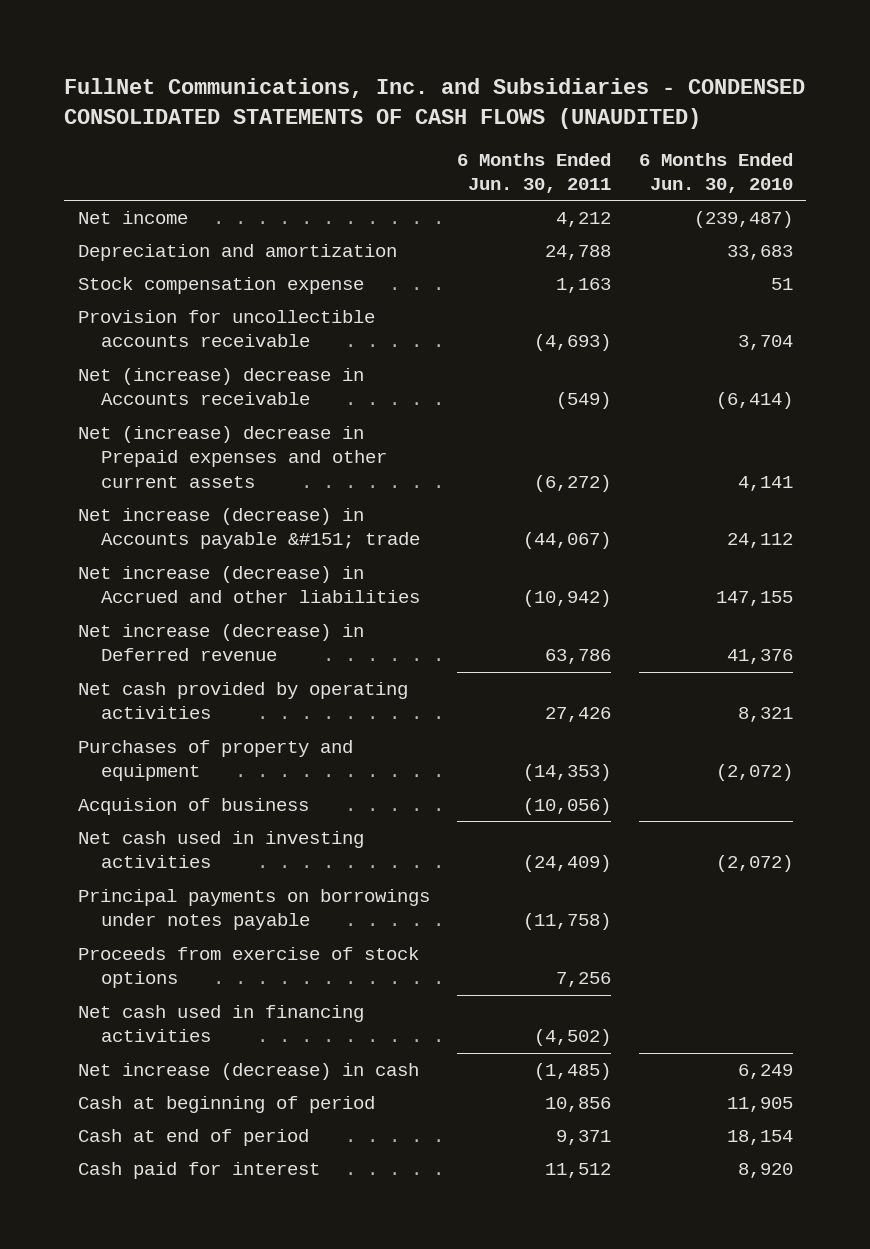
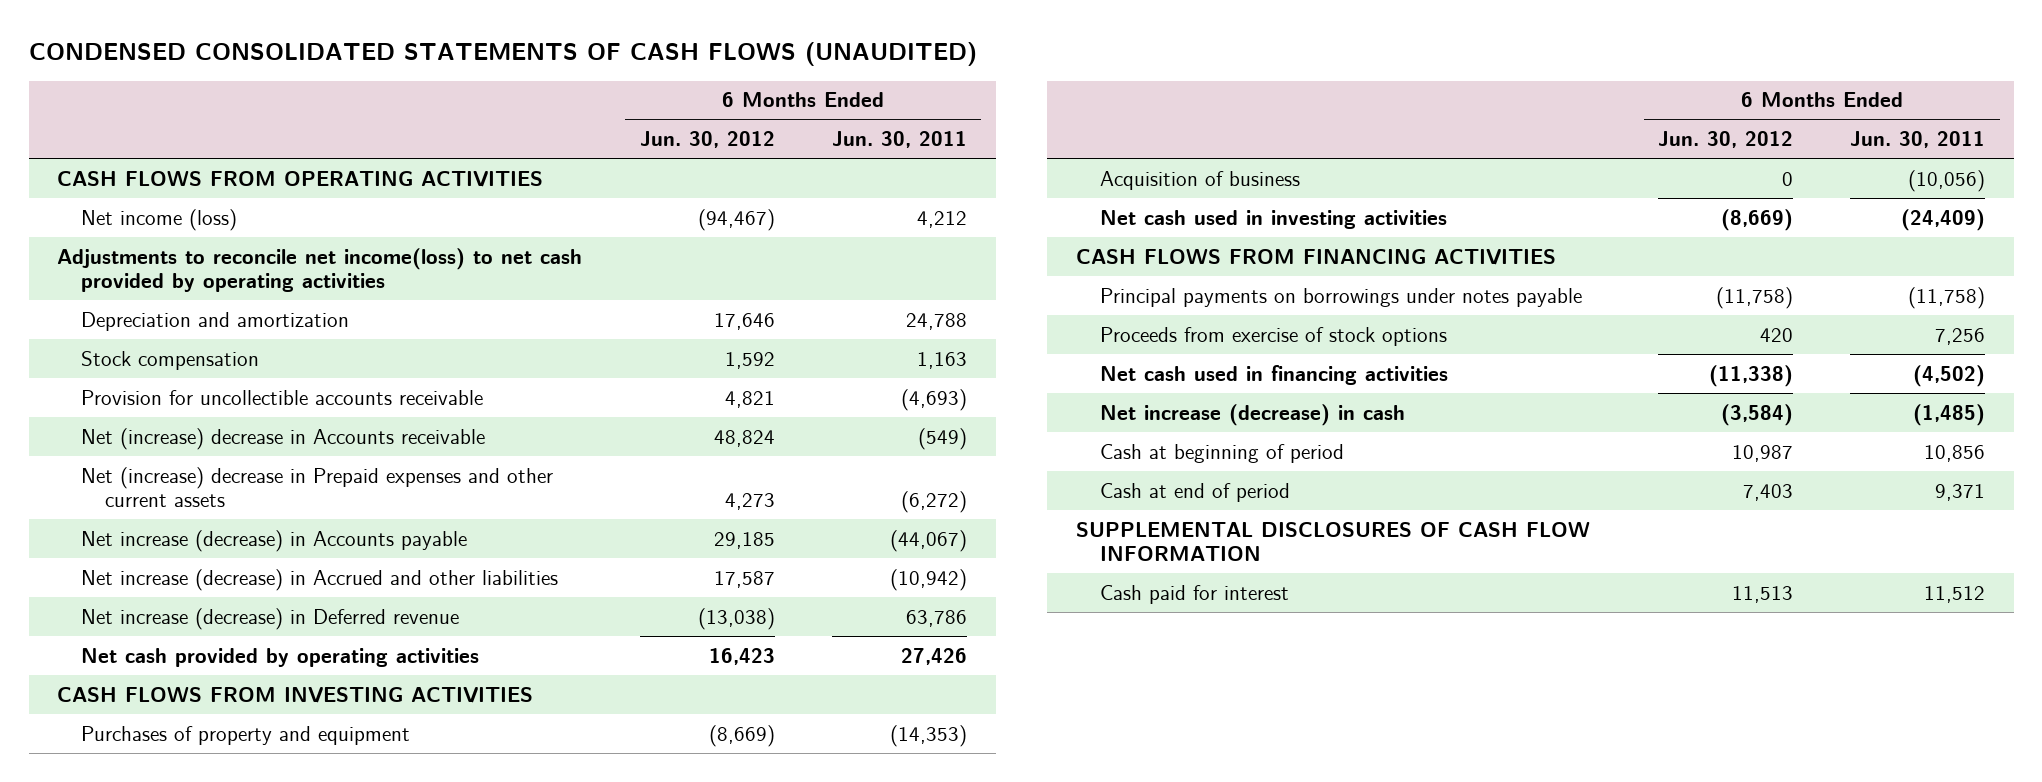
[64,77,806,129] FullNet Communications, Inc. and Subsidiaries - CONDENSED CONSOLIDATED STATEMENTS OF CASH FLOWS (UNAUDITED) -> [28,42,977,67] CONDENSED CONSOLIDATED STATEMENTS OF CASH FLOWS (UNAUDITED)
[638,152,793,194] 6 Months Ended Jun. 30, 2010 -> none
none -> [639,131,775,149] Jun. 30, 2012
none -> [57,170,544,187] CASH FLOWS FROM OPERATING ACTIVITIES
[77,210,188,224] Net income -> [81,208,238,231] Net income (loss)
none -> [57,247,583,293] Adjustments to reconcile net income(loss) to net cash provided by operating activities
[77,276,364,294] Stock compensation expense -> [81,350,260,370] Stock compensation
[77,507,420,550] Net increase (decrease) in Accounts payable &#151; trade -> [81,529,468,552] Net increase (decrease) in Accounts payable
none -> [57,686,534,703] CASH FLOWS FROM INVESTING ACTIVITIES
[77,797,309,815] Acquision of business -> [1099,170,1300,190] Acquisition of business
none -> [1075,248,1556,265] CASH FLOWS FROM FINANCING ACTIVITIES
none -> [1075,521,1590,562] SUPPLEMENTAL DISCLOSURES OF CASH FLOW INFORMATION

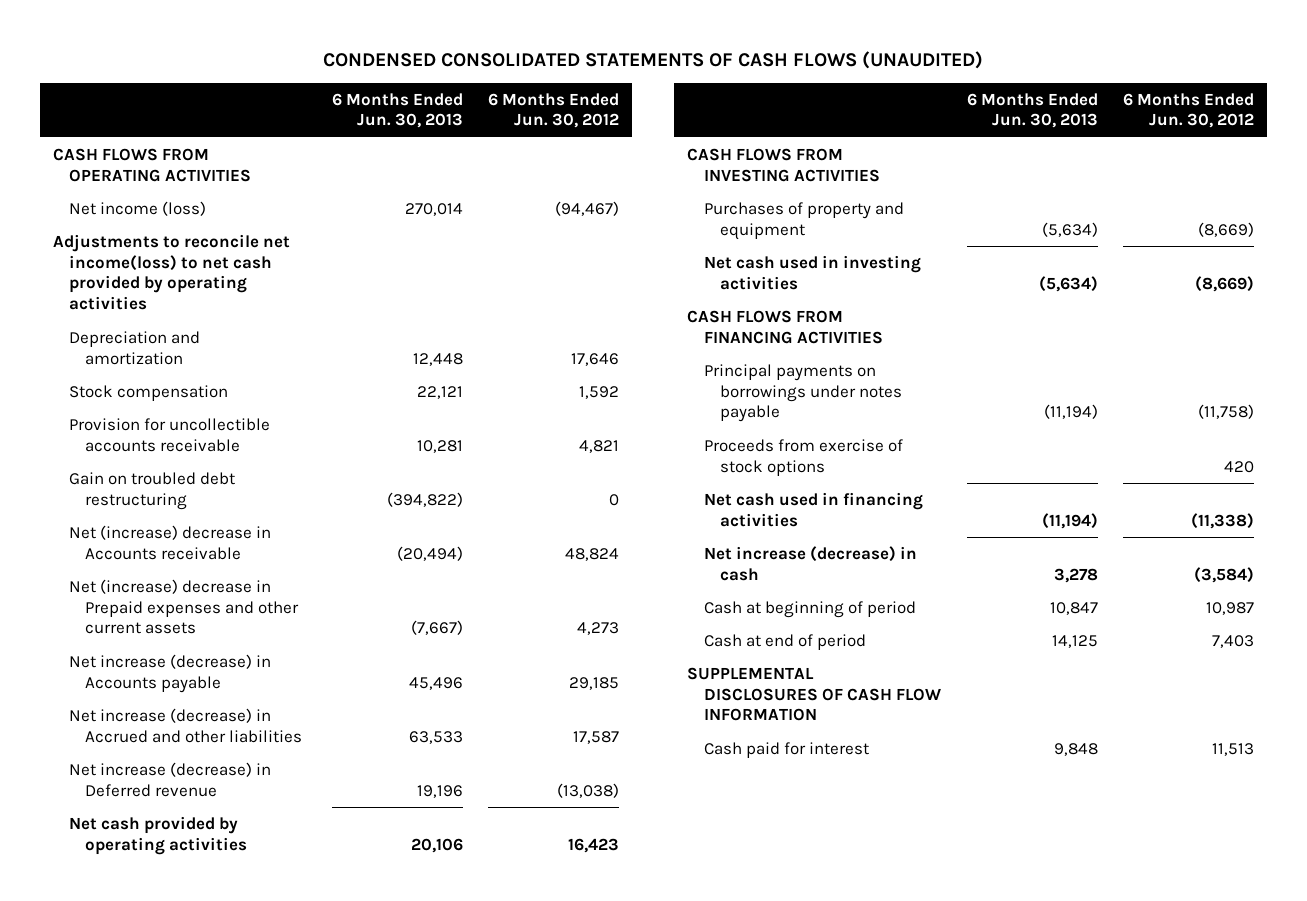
[831,131,967,149] Jun. 30, 2011 -> none
none -> [331,92,463,129] 6 Months Ended Jun. 30, 2013
none -> [68,471,235,510] Gain on troubled debt restructuring
[1099,170,1300,190] Acquisition of business -> none

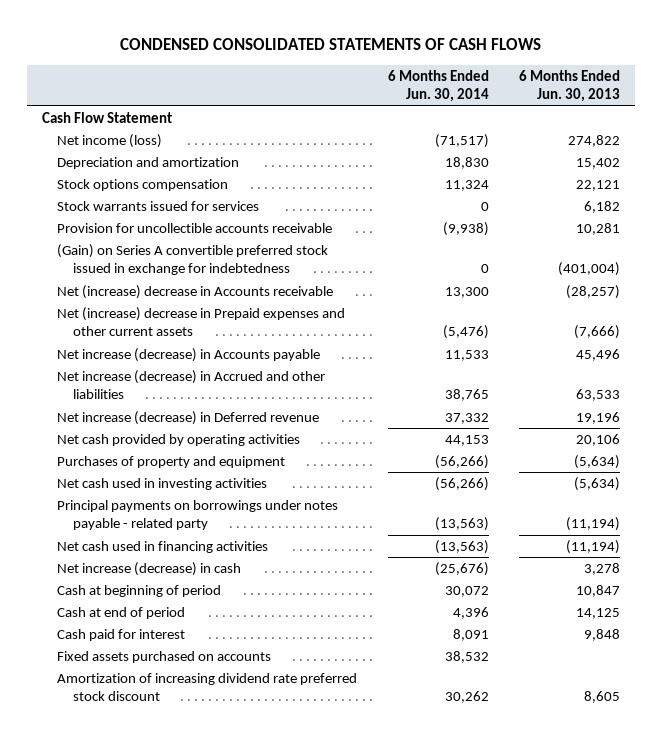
[323,50,984,69] CONDENSED CONSOLIDATED STATEMENTS OF CASH FLOWS (UNAUDITED) -> [120,38,542,51] CONDENSED CONSOLIDATED STATEMENTS OF CASH FLOWS
[488,92,620,129] 6 Months Ended Jun. 30, 2012 -> none
none -> [387,70,489,103] 6 Months Ended Jun. 30, 2014
[52,147,251,182] CASH FLOWS FROM OPERATING ACTIVITIES -> none
[52,233,290,311] Adjustments to reconcile net income(loss) to net cash provided by operating activities -> none
none -> [42,112,173,124] Cash Flow Statement
[404,202,463,216] 270,014 -> [568,135,621,148] 274,822
[412,352,463,366] 12,448 -> [576,158,621,170] 15,402
[68,384,228,401] Stock compensation -> [57,179,229,192] Stock options compensation
none -> [57,201,260,212] Stock warrants issued for services
[68,471,235,510] Gain on troubled debt restructuring -> none
none -> [57,244,329,276] (Gain) on Series A convertible preferred stock issued in exchange for indebtedness
[396,545,463,561] (20,494) -> [566,285,621,300] (28,257)
[410,620,463,636] (7,667) -> [574,325,621,340] (7,666)
[687,147,880,182] CASH FLOWS FROM INVESTING ACTIVITIES -> none
[687,309,883,344] CASH FLOWS FROM FINANCING ACTIVITIES -> none
[703,438,903,476] Proceeds from exercise of stock options -> none
[703,363,903,423] Principal payments on borrowings under notes payable -> [57,500,339,531] Principal payments on borrowings under notes payable - related party
[687,666,941,722] SUPPLEMENTAL DISCLOSURES OF CASH FLOW INFORMATION -> none
none -> [57,651,272,664] Fixed assets purchased on accounts
none -> [57,673,358,702] Amortization of increasing dividend rate preferred stock discount

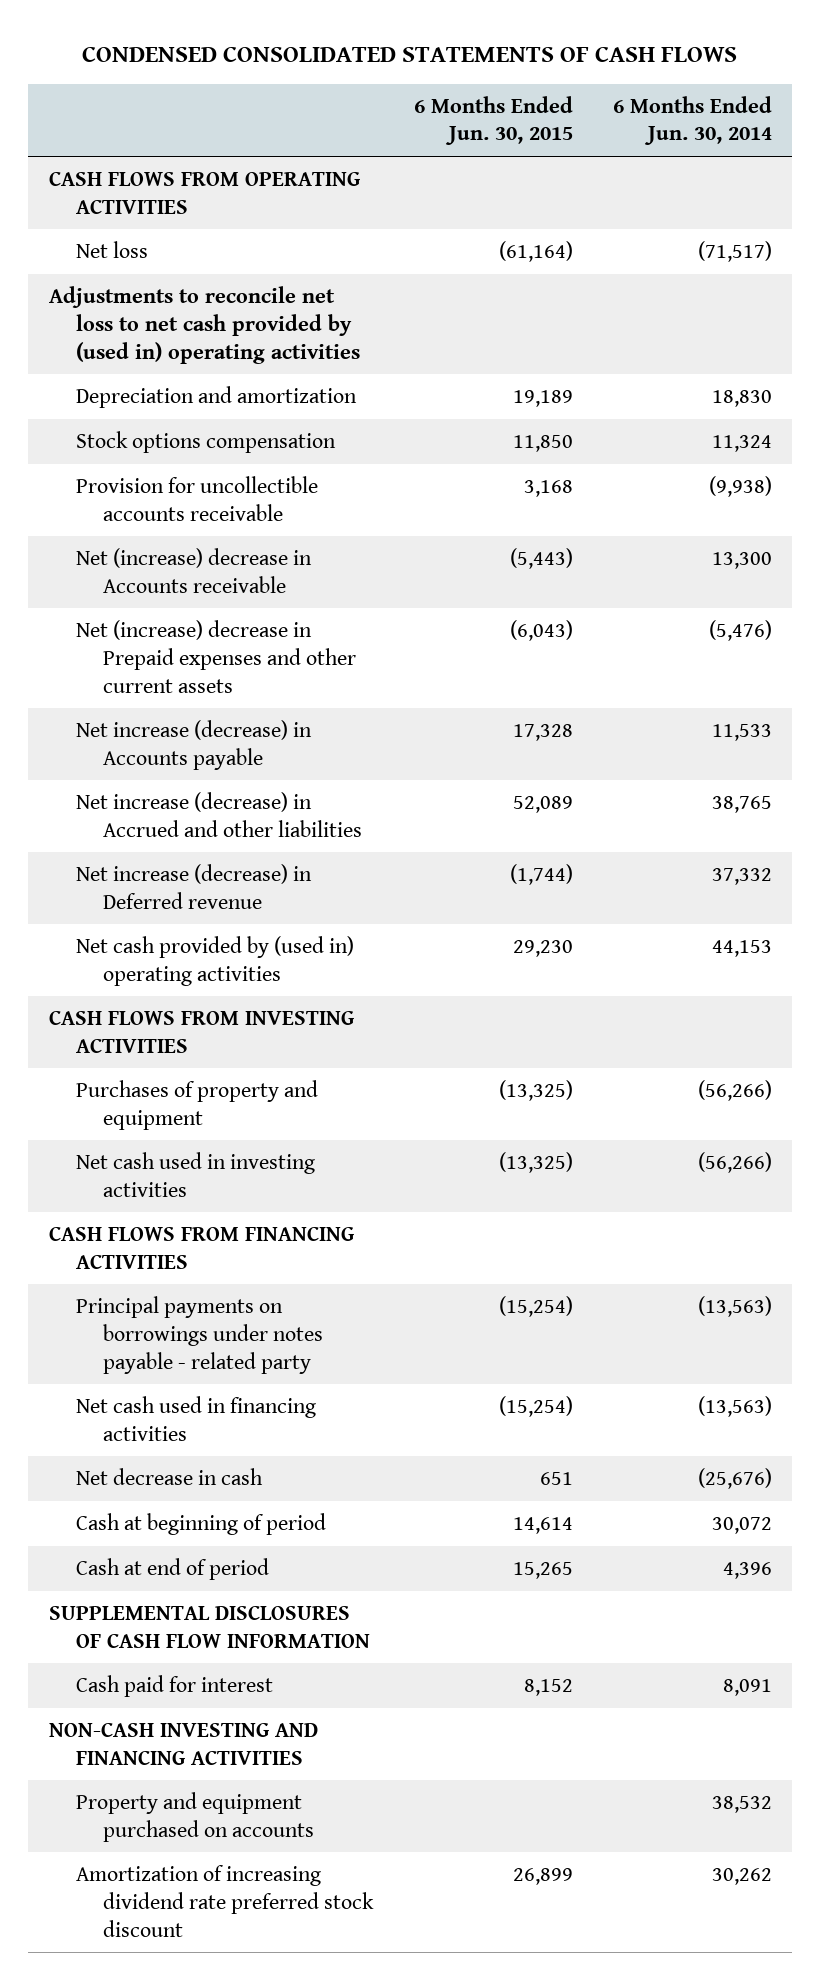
[519,70,621,103] 6 Months Ended Jun. 30, 2013 -> none
none -> [413,95,573,146] 6 Months Ended Jun. 30, 2015
[42,112,173,124] Cash Flow Statement -> none
none -> [48,171,360,214] CASH FLOWS FROM OPERATING ACTIVITIES
[57,134,163,149] Net income (loss) -> [75,241,148,259] Net loss
none -> [48,286,360,364] Adjustments to reconcile net loss to net cash provided by (used in) operating activities
[57,201,260,212] Stock warrants issued for services -> none
[57,244,329,276] (Gain) on Series A convertible preferred stock issued in exchange for indebtedness -> none
[57,434,301,447] Net cash provided by operating activities -> [75,936,354,986] Net cash provided by (used in) operating activities
none -> [48,1010,354,1053] CASH FLOWS FROM INVESTING ACTIVITIES
none -> [48,1226,354,1269] CASH FLOWS FROM FINANCING ACTIVITIES
[57,562,242,577] Net increase (decrease) in cash -> [75,1468,263,1486] Net decrease in cash
none -> [48,1605,370,1648] SUPPLEMENTAL DISCLOSURES OF CASH FLOW INFORMATION
none -> [48,1722,318,1765] NON-CASH INVESTING AND FINANCING ACTIVITIES
[57,651,272,664] Fixed assets purchased on accounts -> [75,1792,314,1842] Property and equipment purchased on accounts

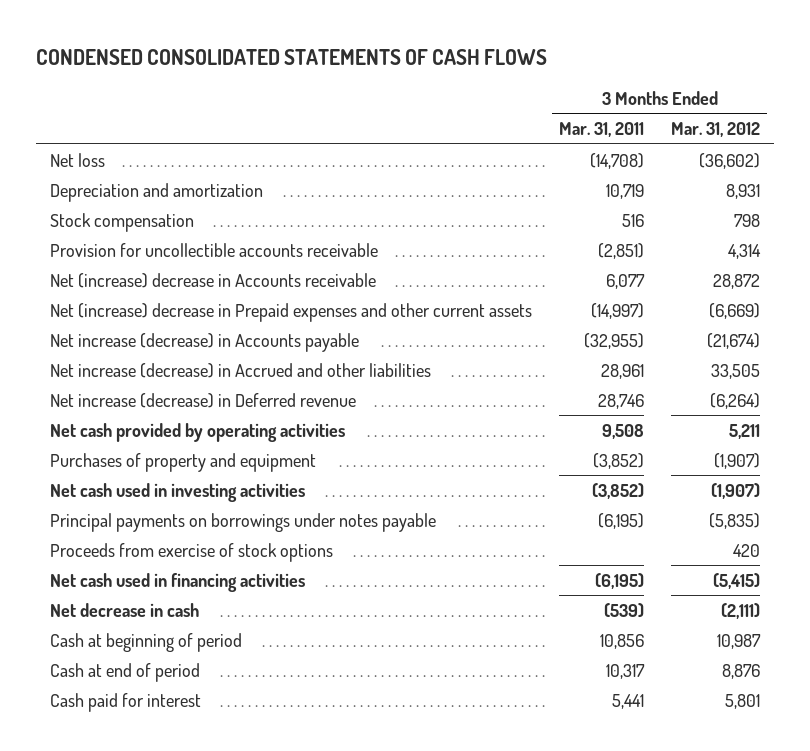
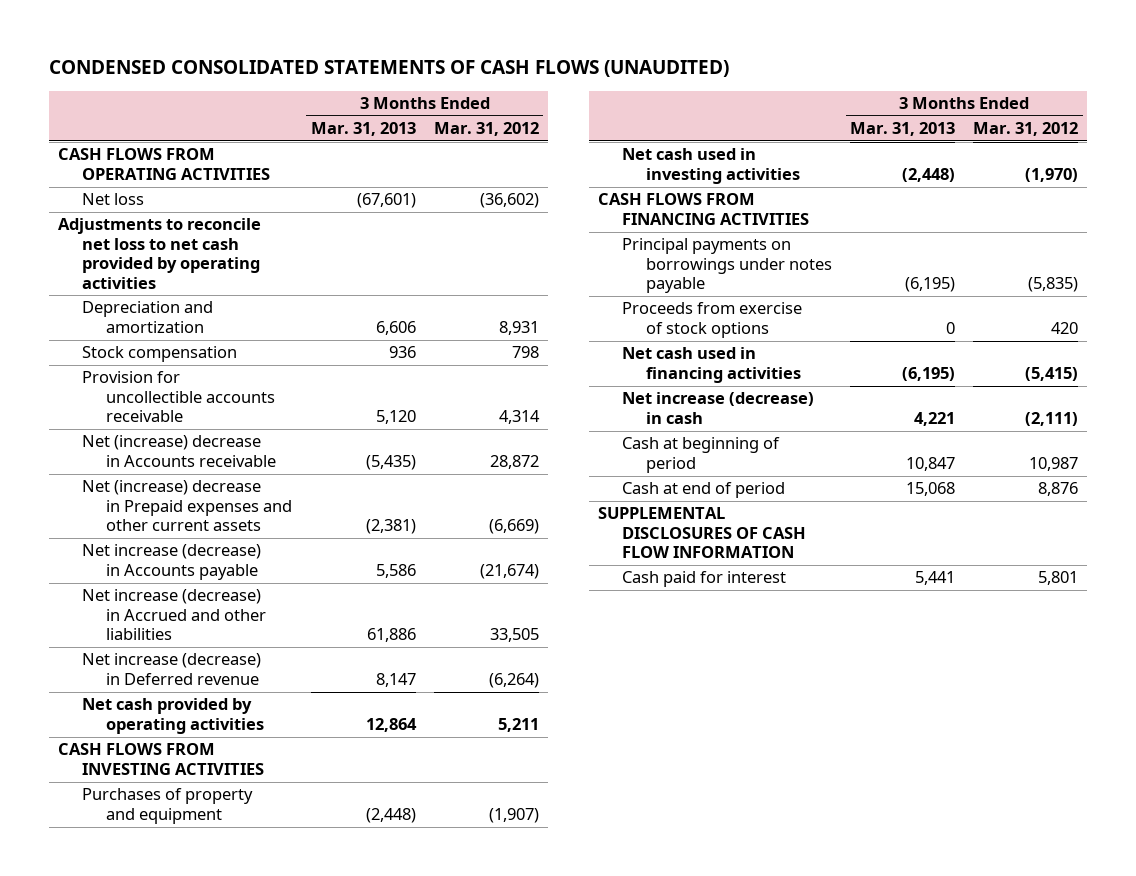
[36,48,548,65] CONDENSED CONSOLIDATED STATEMENTS OF CASH FLOWS -> [49,60,730,78] CONDENSED CONSOLIDATED STATEMENTS OF CASH FLOWS (UNAUDITED)
[558,121,644,137] Mar. 31, 2011 -> none
none -> [310,122,416,137] Mar. 31, 2013
none -> [58,148,271,180] CASH FLOWS FROM OPERATING ACTIVITIES
none -> [58,218,262,289] Adjustments to reconcile net loss to net cash provided by operating activities
none -> [58,743,265,775] CASH FLOWS FROM INVESTING ACTIVITIES
[711,482,761,499] (1,907) -> [1025,167,1079,182] (1,970)
none -> [597,193,809,225] CASH FLOWS FROM FINANCING ACTIVITIES
[49,602,199,617] Net decrease in cash -> [621,392,814,424] Net increase (decrease) in cash
none -> [597,507,806,559] SUPPLEMENTAL DISCLOSURES OF CASH FLOW INFORMATION

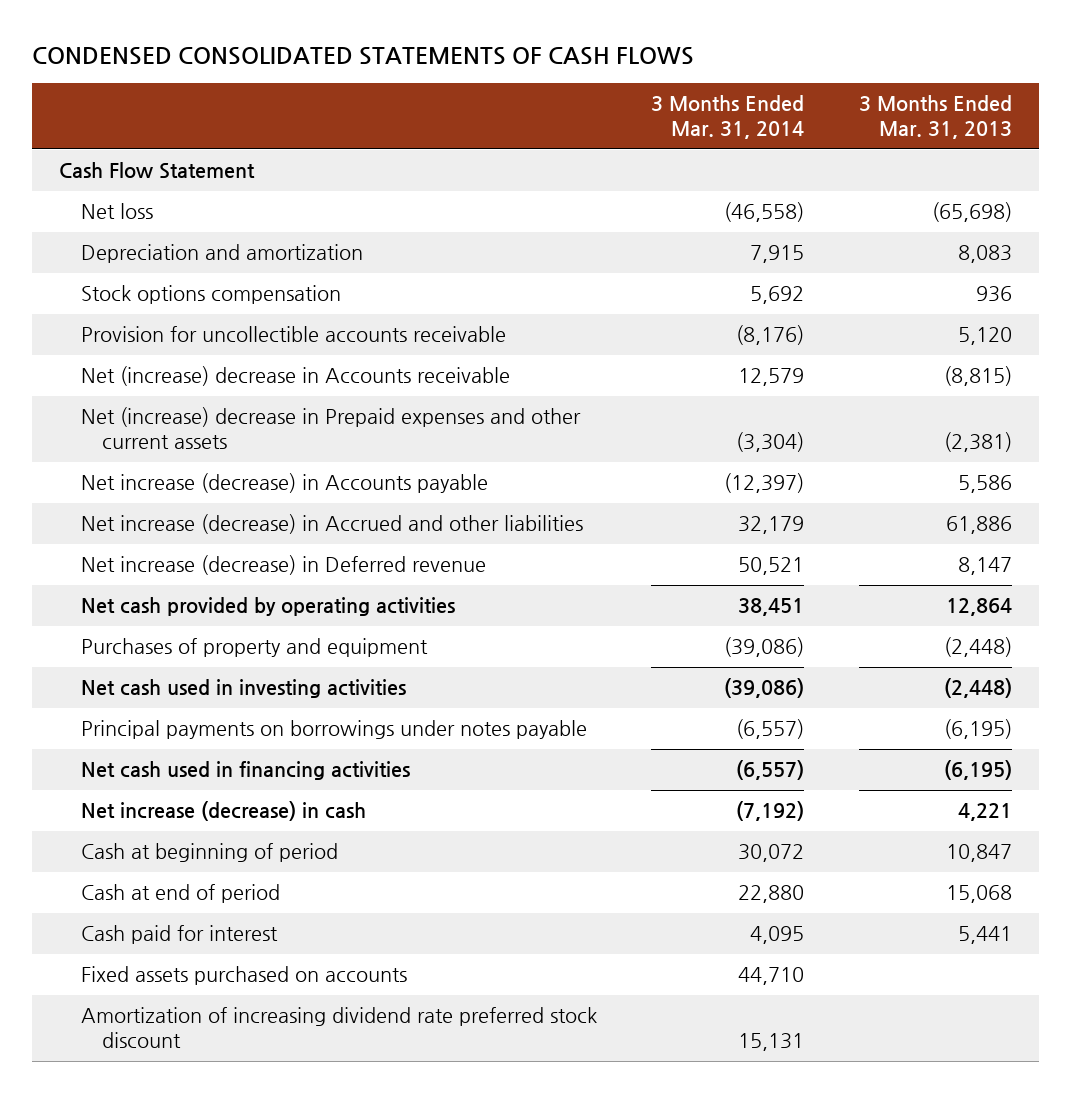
[49,60,730,78] CONDENSED CONSOLIDATED STATEMENTS OF CASH FLOWS (UNAUDITED) -> [32,46,695,65] CONDENSED CONSOLIDATED STATEMENTS OF CASH FLOWS
[433,122,539,137] Mar. 31, 2012 -> none
none -> [651,95,805,140] 3 Months Ended Mar. 31, 2014
[58,148,271,180] CASH FLOWS FROM OPERATING ACTIVITIES -> none
[58,218,262,289] Adjustments to reconcile net loss to net cash provided by operating activities -> none
none -> [59,162,256,180] Cash Flow Statement
[356,193,416,209] (67,601) -> [931,202,1012,223] (65,698)
[375,320,416,335] 6,606 -> [957,245,1012,264] 8,083
[82,346,238,363] Stock compensation -> [80,285,341,305] Stock options compensation
[365,454,416,470] (5,435) -> [943,366,1012,387] (8,815)
[58,743,265,775] CASH FLOWS FROM INVESTING ACTIVITIES -> none
[597,193,809,225] CASH FLOWS FROM FINANCING ACTIVITIES -> none
[621,302,802,338] Proceeds from exercise of stock options -> none
[597,507,806,559] SUPPLEMENTAL DISCLOSURES OF CASH FLOW INFORMATION -> none
none -> [80,966,407,986] Fixed assets purchased on accounts
none -> [80,1007,597,1049] Amortization of increasing dividend rate preferred stock discount

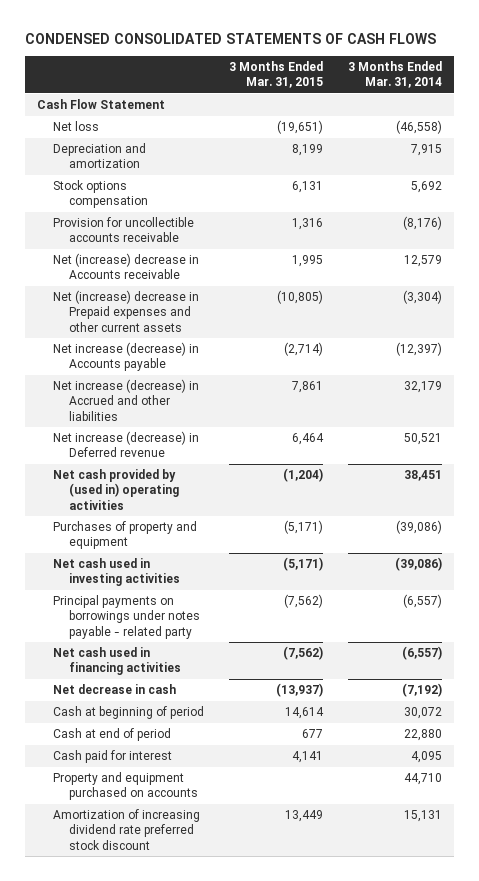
[858,95,1012,140] 3 Months Ended Mar. 31, 2013 -> none
none -> [229,61,324,89] 3 Months Ended Mar. 31, 2015
[80,597,455,617] Net cash provided by operating activities -> [53,469,180,510] Net cash provided by (used in) operating activities
[80,720,587,740] Principal payments on borrowings under notes payable -> [53,595,201,639] Principal payments on borrowings under notes payable - related party
[80,801,366,822] Net increase (decrease) in cash -> [53,684,177,695] Net decrease in cash
[80,966,407,986] Fixed assets purchased on accounts -> [53,772,199,801] Property and equipment purchased on accounts

